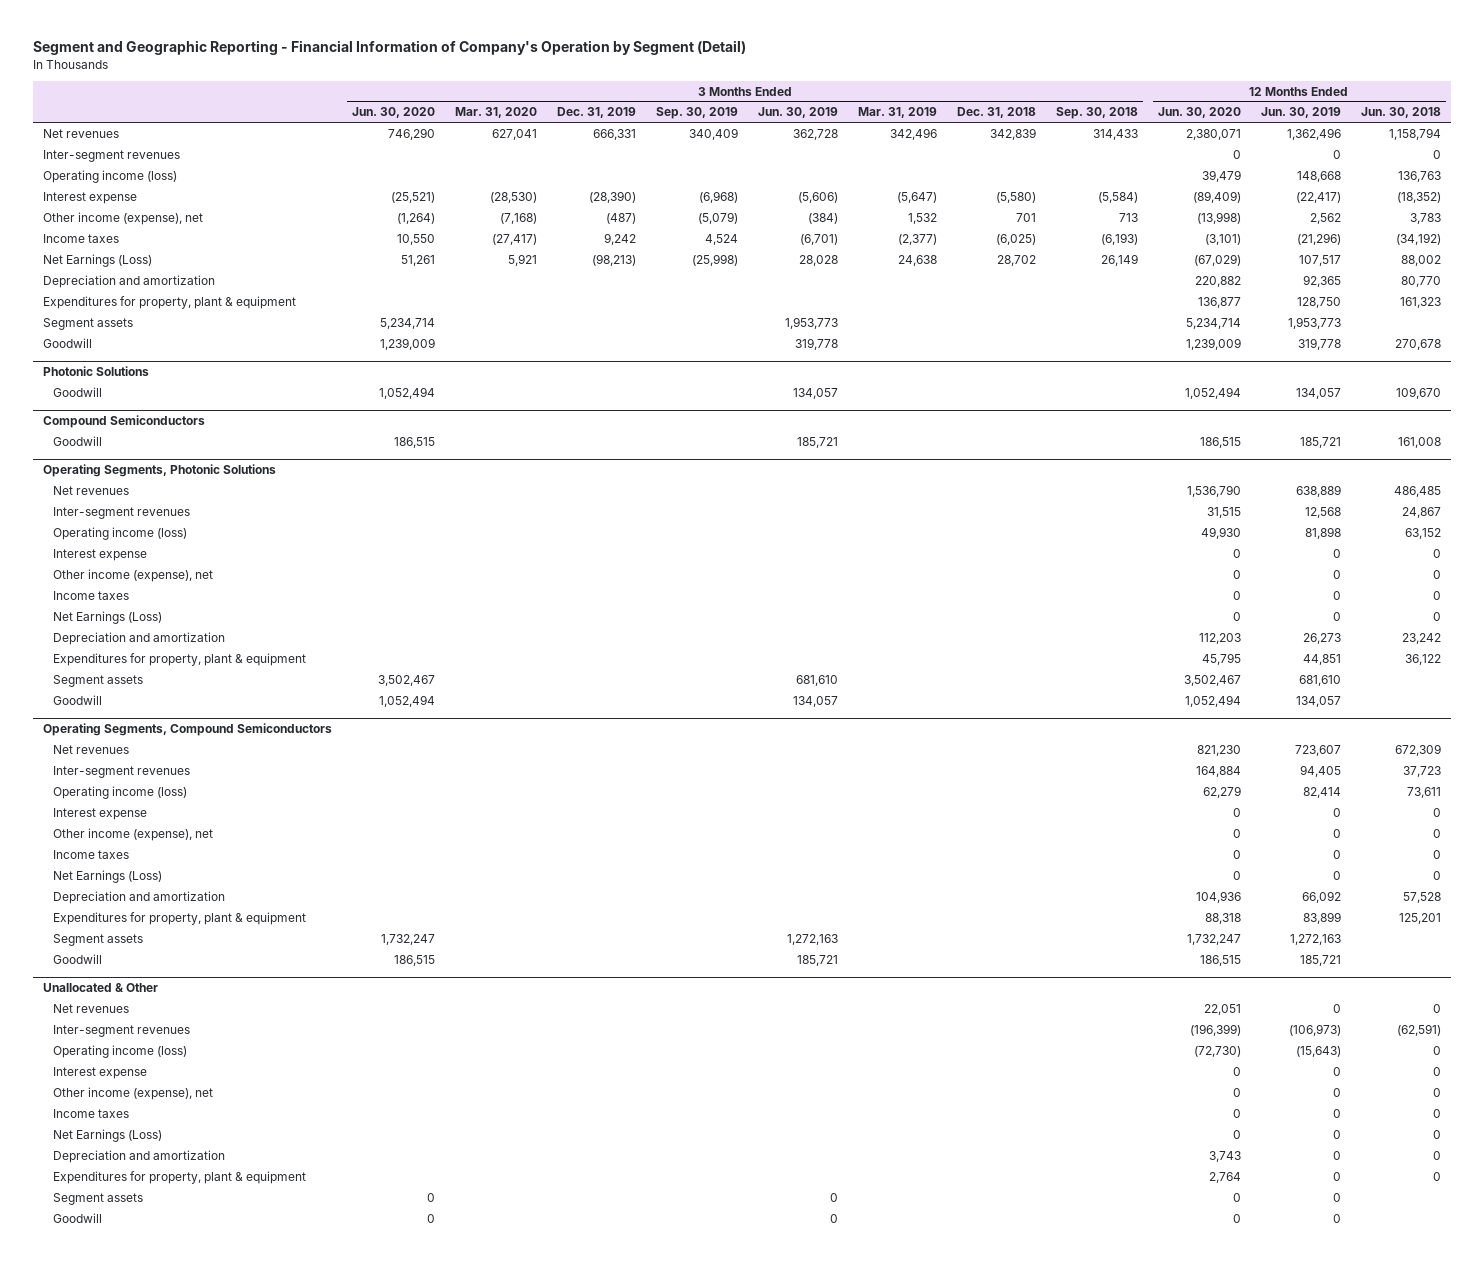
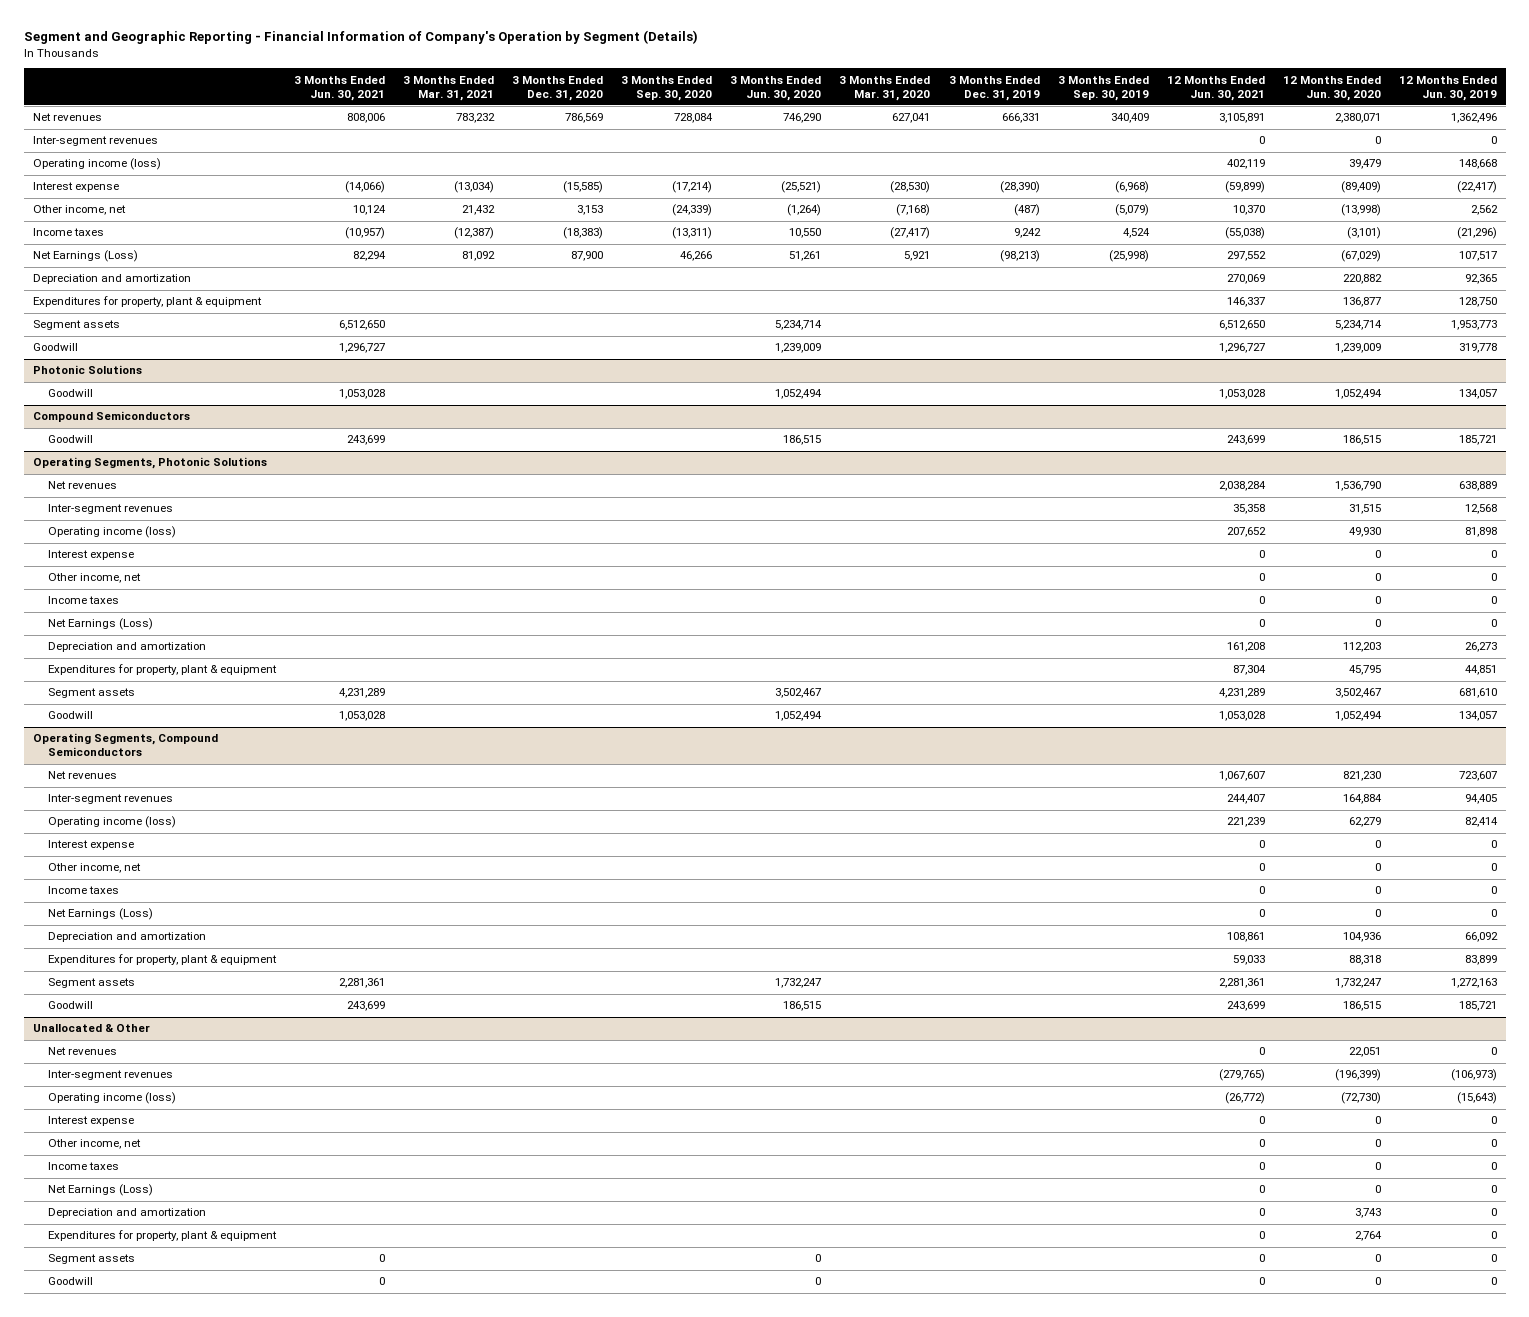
[33,40,747,56] Segment and Geographic Reporting - Financial Information of Company's Operation by Segment (Detail) -> [23,30,698,45] Segment and Geographic Reporting - Financial Information of Company's Operation by Segment (Details)
[758,107,839,119] Jun. 30, 2019 -> none
[858,107,938,119] Mar. 31, 2019 -> none
[957,107,1037,119] Dec. 31, 2018 -> none
[1056,107,1139,120] Sep. 30, 2018 -> none
[1360,107,1441,119] Jun. 30, 2018 -> none
none -> [294,75,386,101] 3 Months Ended Jun. 30, 2021
none -> [403,75,495,101] 3 Months Ended Mar. 31, 2021
none -> [512,75,604,101] 3 Months Ended Dec. 31, 2020
none -> [621,75,713,101] 3 Months Ended Sep. 30, 2020
none -> [1166,75,1265,101] 12 Months Ended Jun. 30, 2021
[43,211,204,225] Other income (expense), net -> [32,205,126,216] Other income, net
[53,568,214,582] Other income (expense), net -> [48,573,142,584] Other income, net
[53,827,214,841] Other income (expense), net -> [48,863,142,874] Other income, net
[53,1086,214,1100] Other income (expense), net -> [48,1139,142,1150] Other income, net

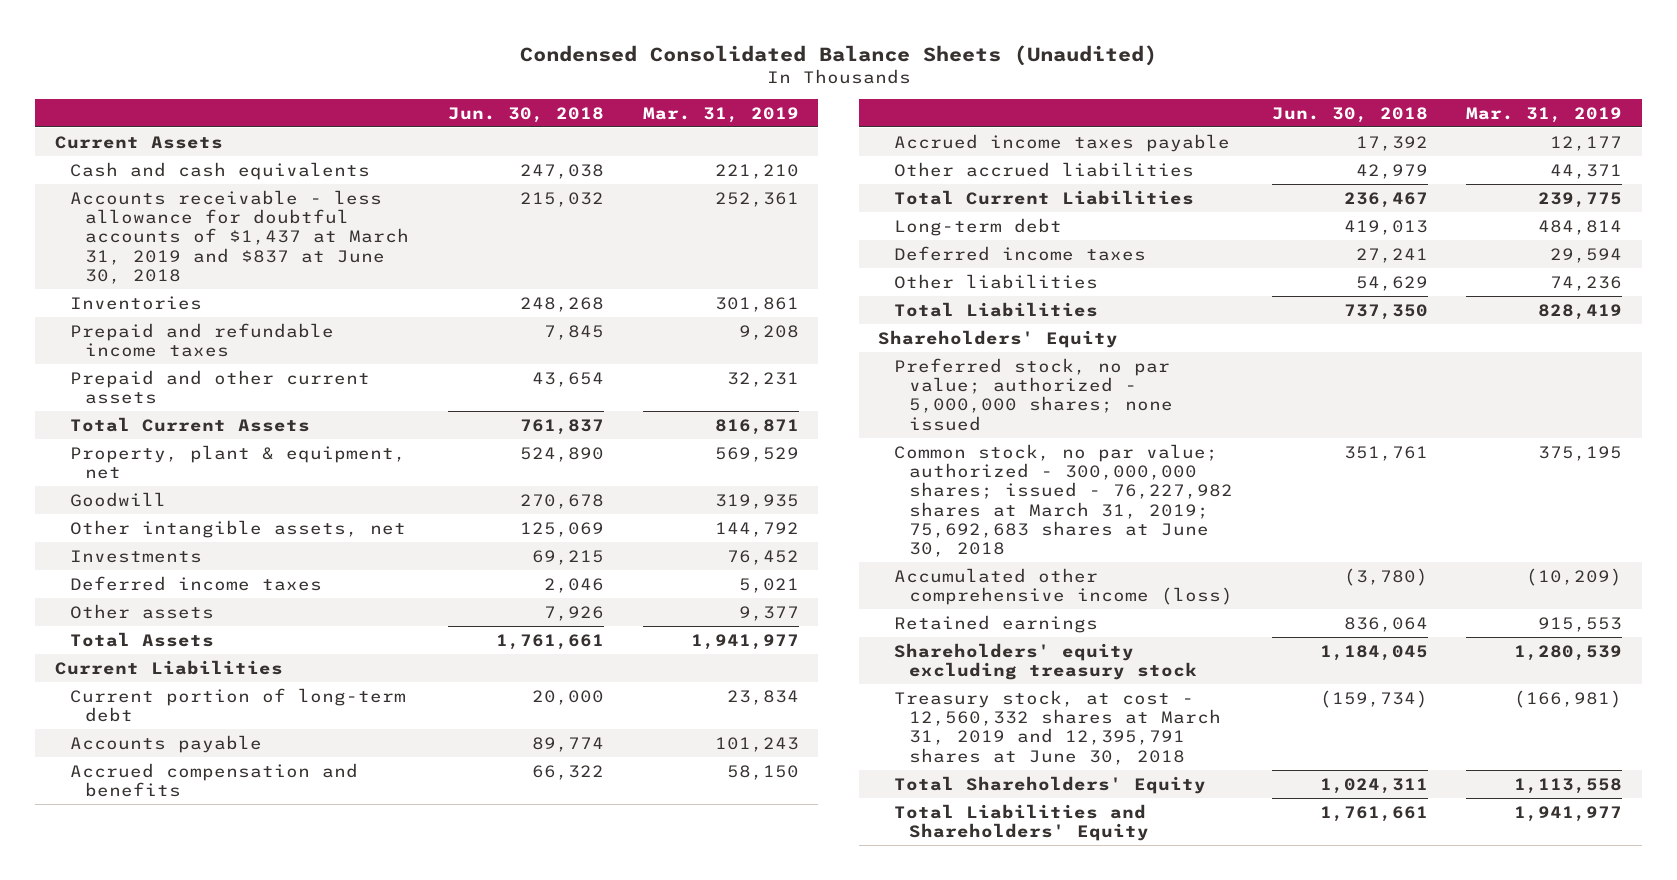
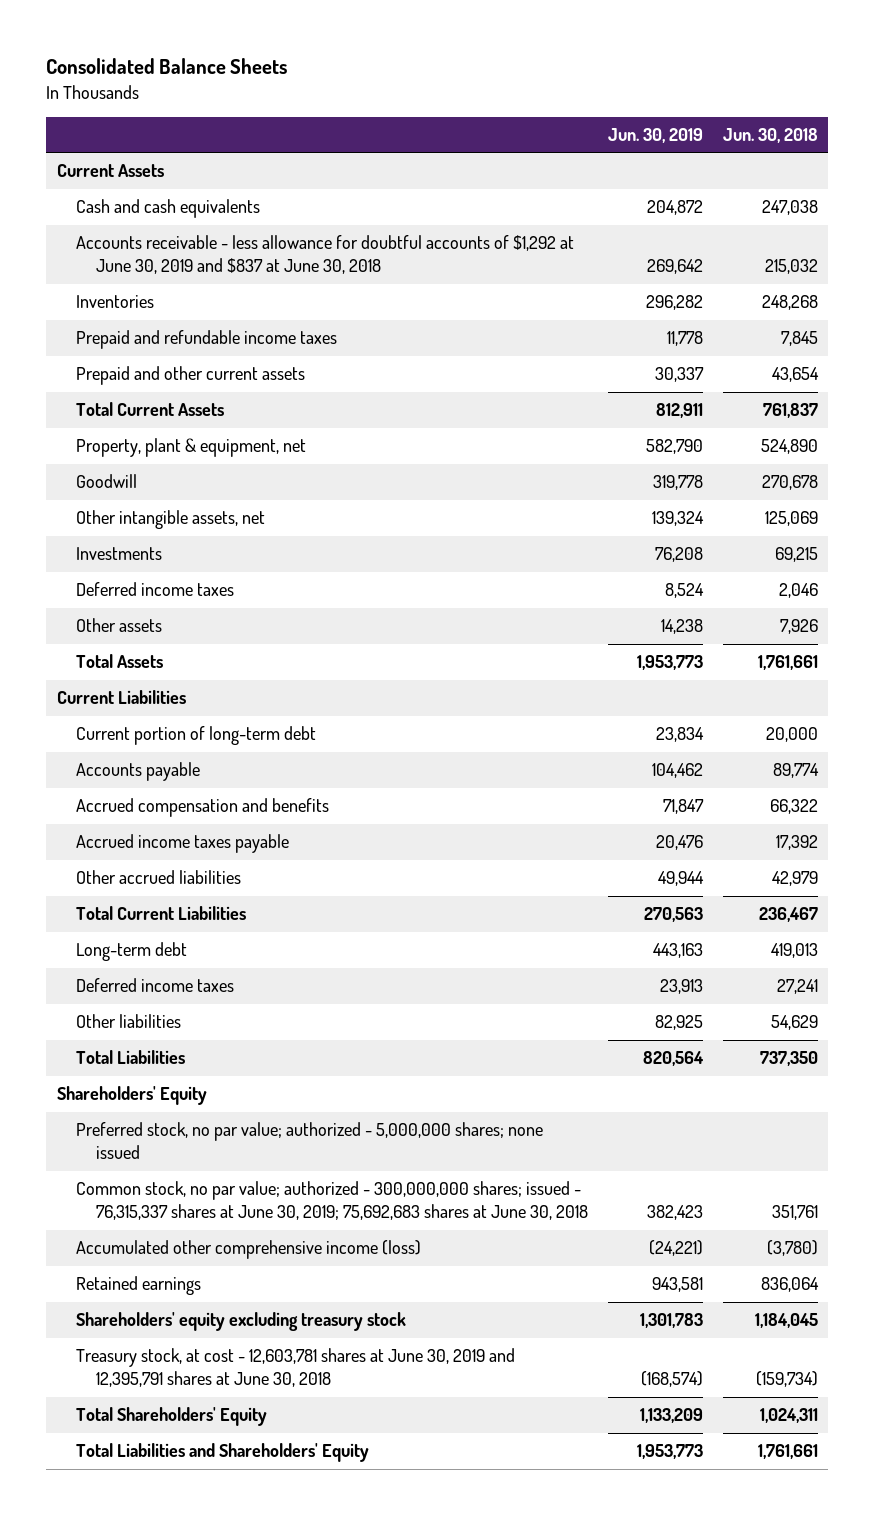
[519,44,1157,66] Condensed Consolidated Balance Sheets (Unaudited) -> [46,58,288,75] Consolidated Balance Sheets
[642,106,799,123] Mar. 31, 2019 -> none
none -> [607,127,703,143] Jun. 30, 2019
[70,189,410,284] Accounts receivable - less allowance for doubtful accounts of $1,437 at March 31, 2019 and $837 at June 30, 2018 -> [76,235,575,275] Accounts receivable - less allowance for doubtful accounts of $1,292 at June 30, 2019 and $837 at June 30, 2018
[893,443,1234,558] Common stock, no par value; authorized - 300,000,000 shares; issued - 76,227,982 shares at March 31, 2019; 75,692,683 shares at June 30, 2018 -> [76,1181,588,1221] Common stock, no par value; authorized - 300,000,000 shares; issued - 76,315,337 shares at June 30, 2019; 75,692,683 shares at June 30, 2018
[893,689,1222,765] Treasury stock, at cost - 12,560,332 shares at March 31, 2019 and 12,395,791 shares at June 30, 2018 -> [76,1348,516,1388] Treasury stock, at cost - 12,603,781 shares at June 30, 2019 and 12,395,791 shares at June 30, 2018

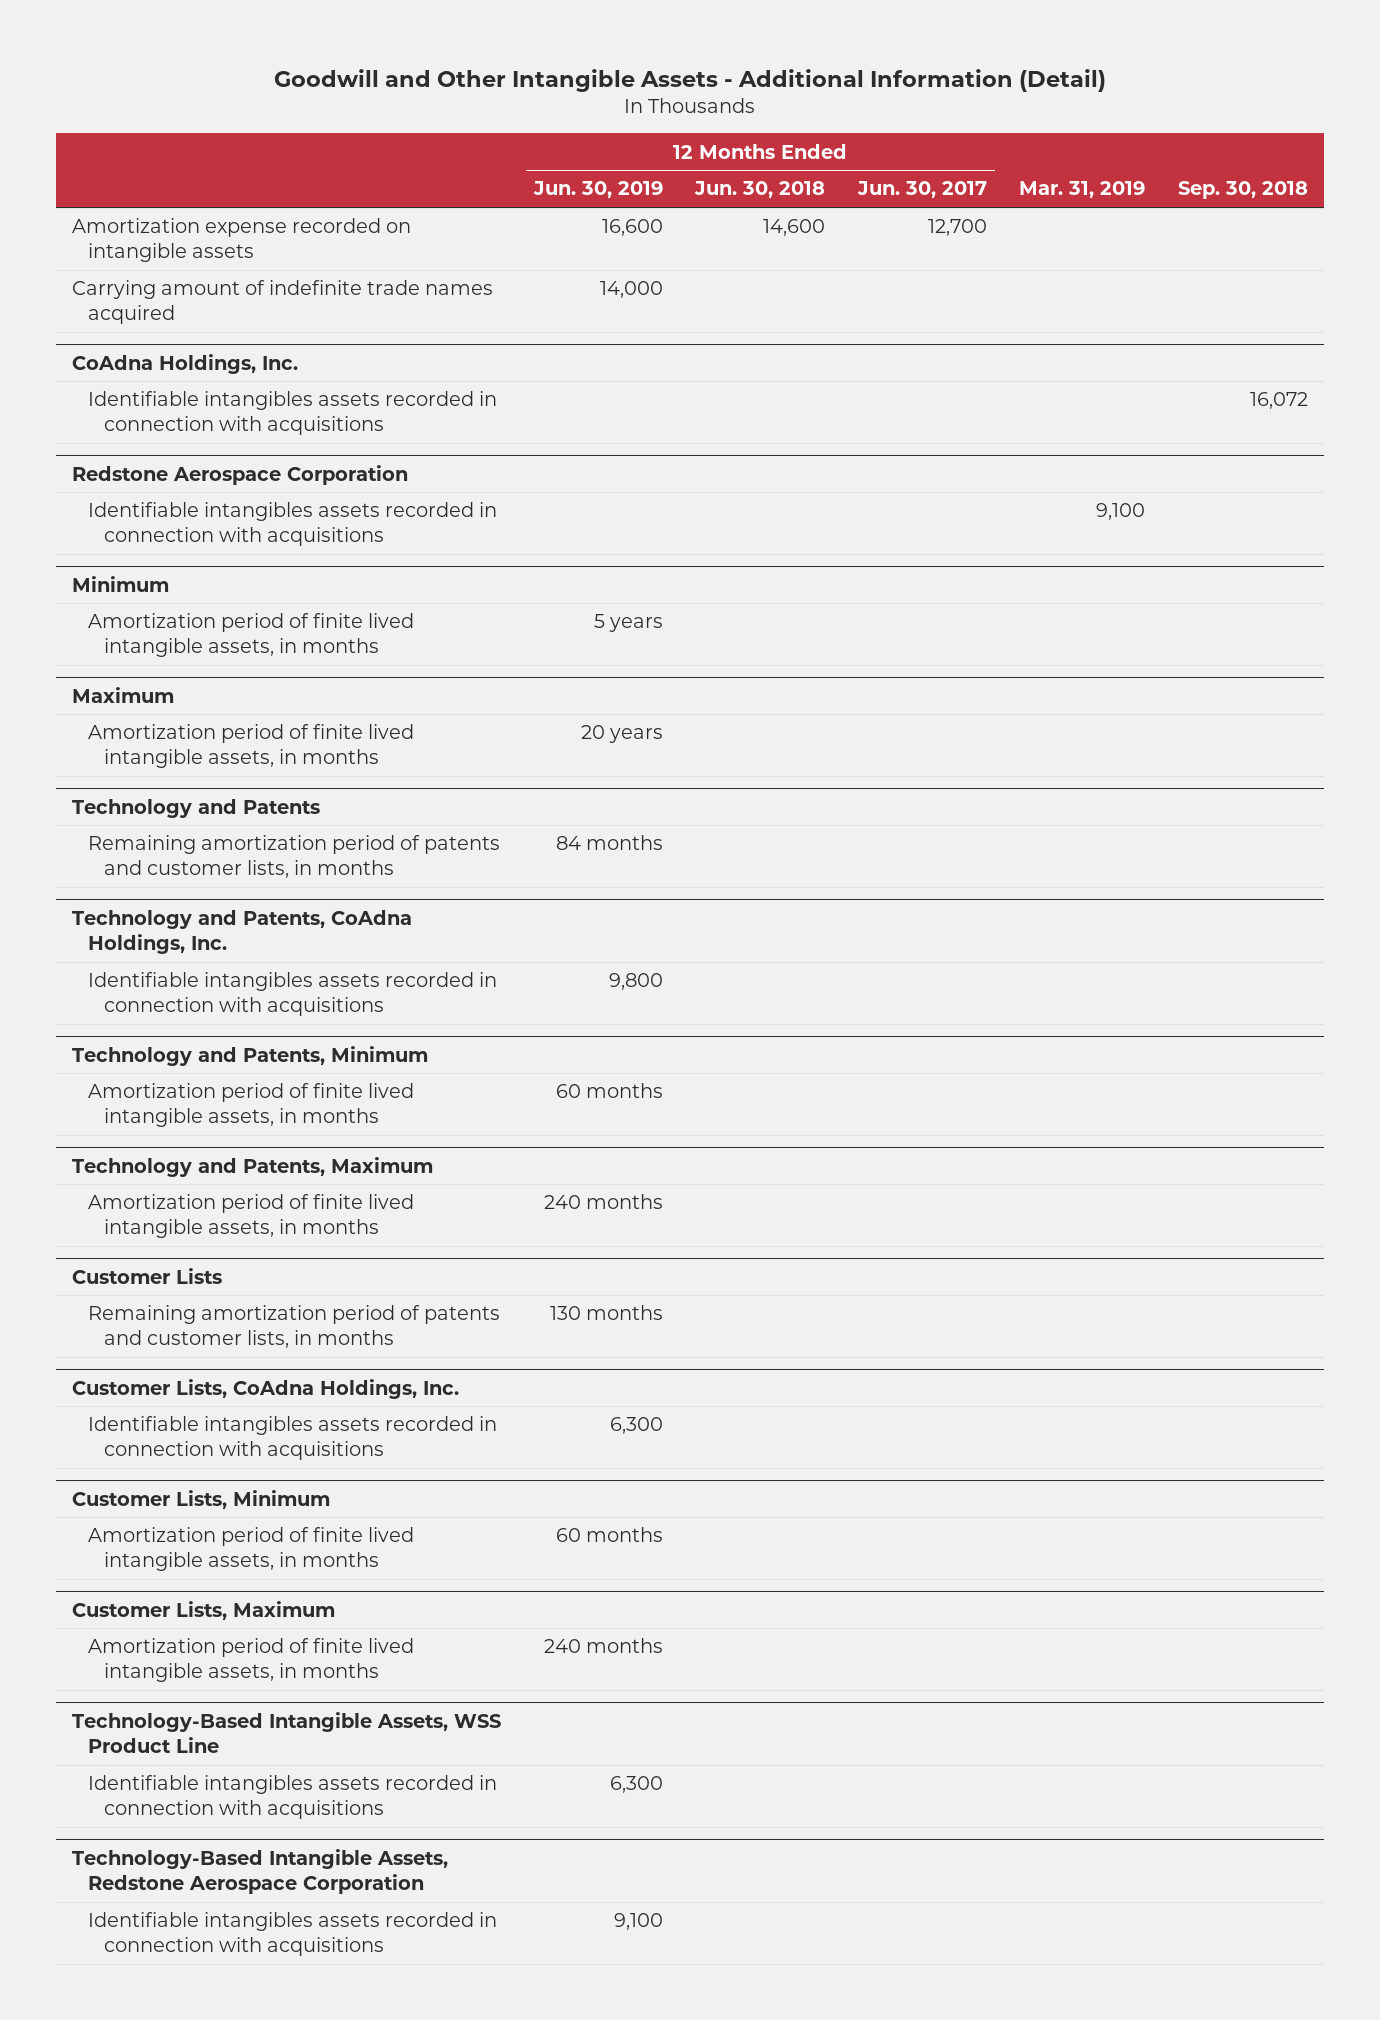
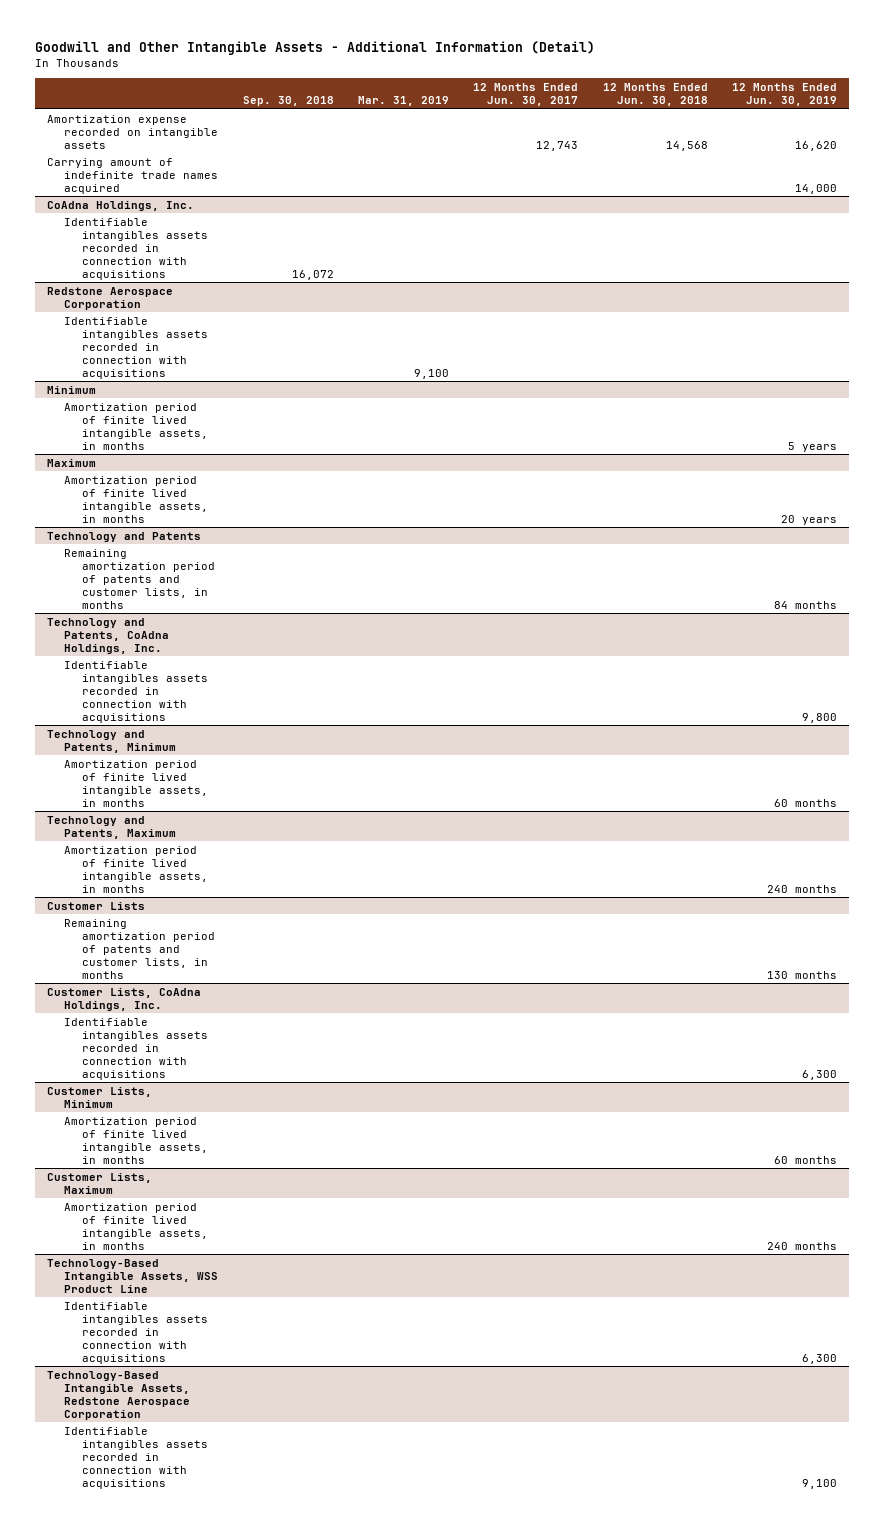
[601,219,663,237] 16,600 -> [795,140,838,151] 16,620
[763,219,826,237] 14,600 -> [665,140,708,151] 14,568
[927,219,987,237] 12,700 -> [536,140,579,151] 12,743

